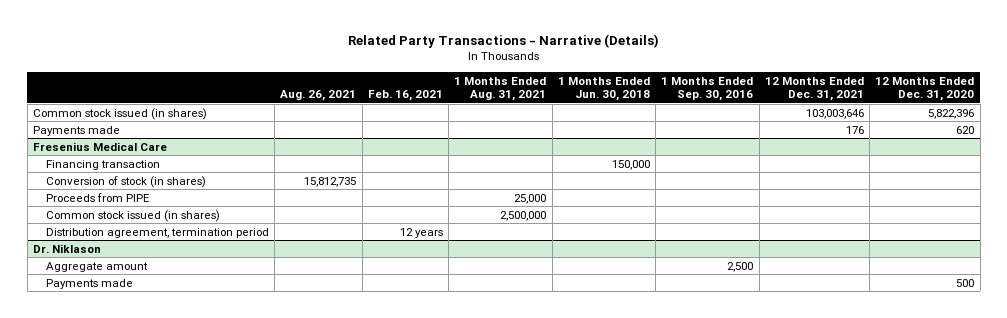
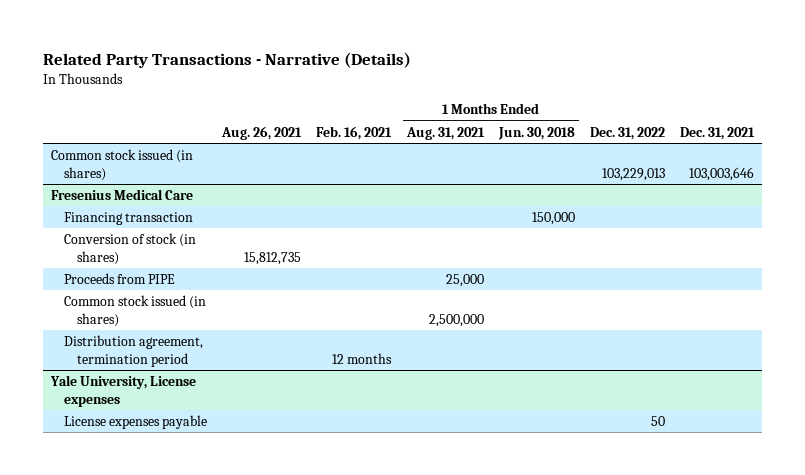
[661,76,754,102] 1 Months Ended Sep. 30, 2016 -> none
[764,76,864,102] 12 Months Ended Dec. 31, 2021 -> none
[875,76,975,102] 12 Months Ended Dec. 31, 2020 -> none
none -> [590,126,666,140] Dec. 31, 2022
none -> [680,126,756,140] Dec. 31, 2021
[32,125,120,136] Payments made -> none
[32,243,101,253] Dr. Niklason -> none
[45,261,148,272] Aggregate amount -> none
[45,278,133,289] Payments made -> none
[399,227,443,238] 12 years -> [332,352,393,364] 12 months
none -> [49,375,196,407] Yale University, License expenses
none -> [63,415,207,430] License expenses payable

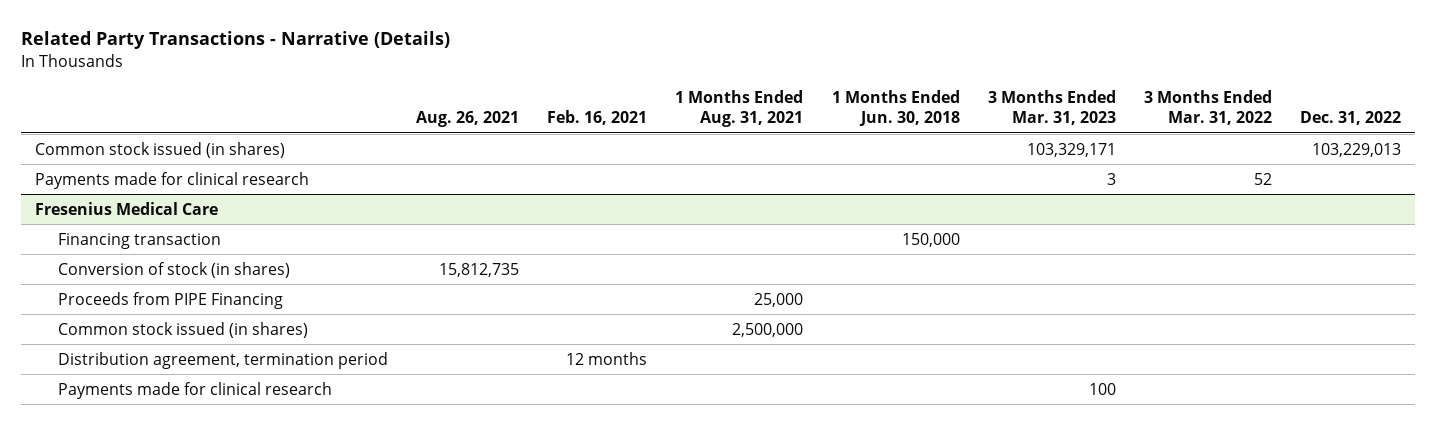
[680,126,756,140] Dec. 31, 2021 -> none
none -> [987,90,1116,126] 3 Months Ended Mar. 31, 2023
none -> [1143,90,1272,126] 3 Months Ended Mar. 31, 2022
none -> [34,171,309,189] Payments made for clinical research
[63,273,175,285] Proceeds from PIPE -> [58,291,284,309] Proceeds from PIPE Financing
[49,375,196,407] Yale University, License expenses -> none
[63,415,207,430] License expenses payable -> none
none -> [58,381,333,399] Payments made for clinical research

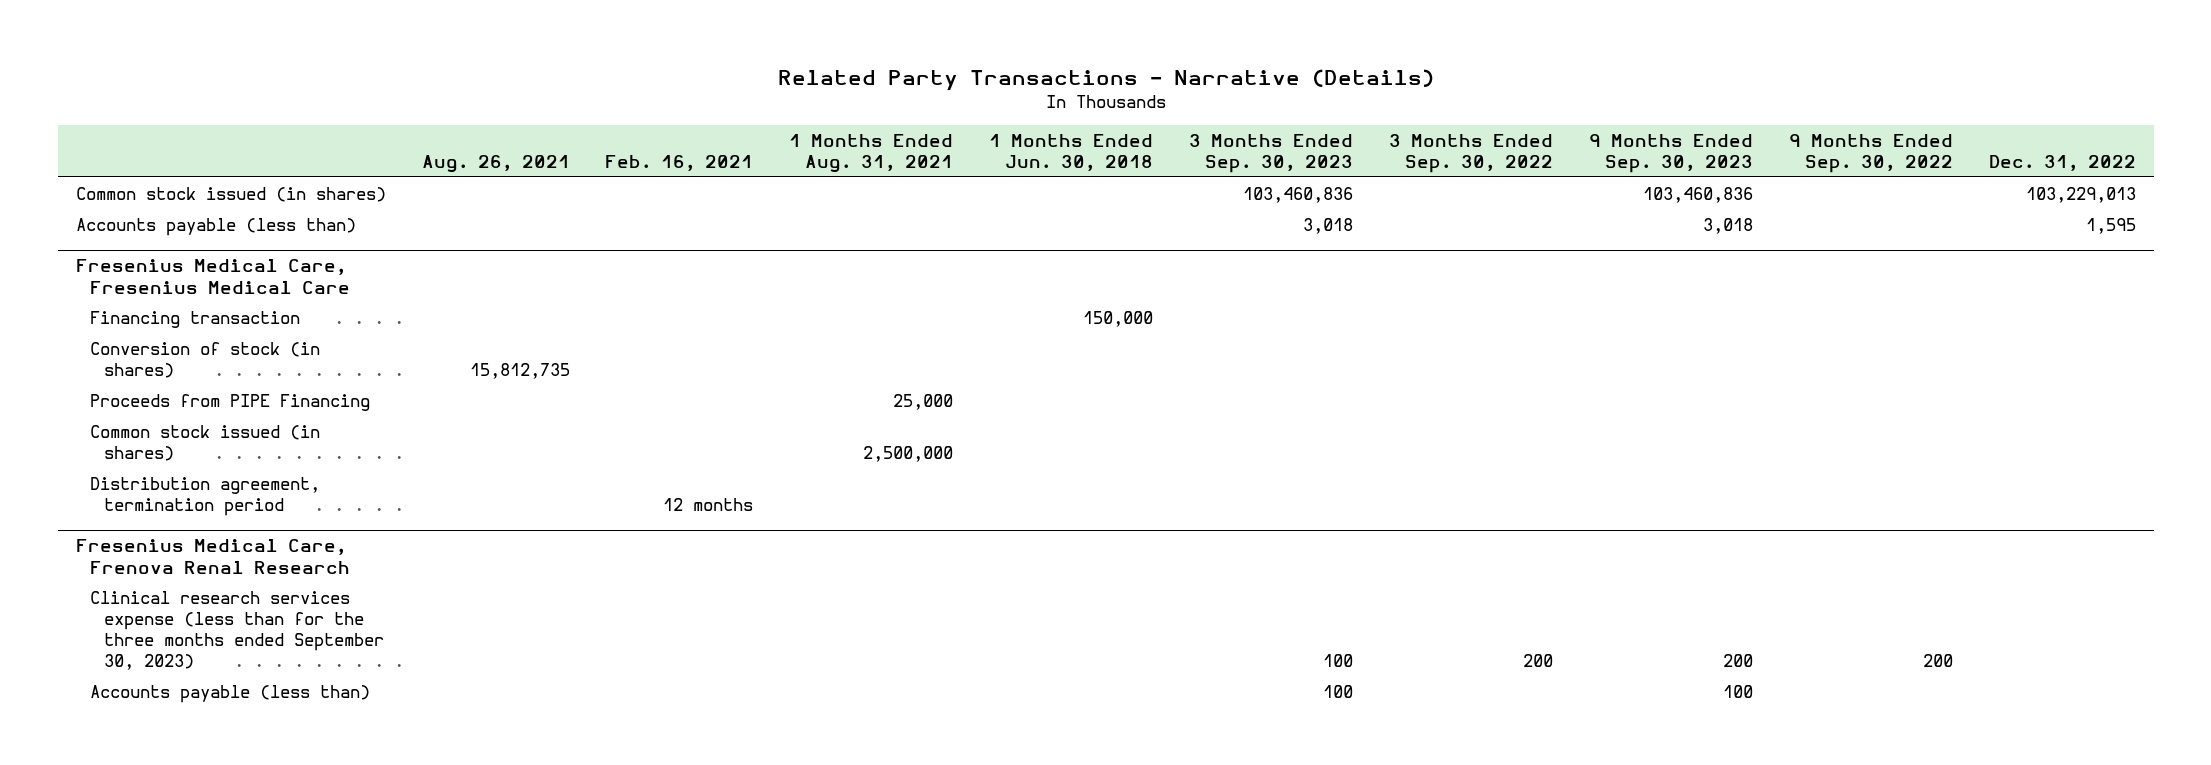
[987,90,1116,126] 3 Months Ended Mar. 31, 2023 -> none
[1143,90,1272,126] 3 Months Ended Mar. 31, 2022 -> none
none -> [1189,133,1354,174] 3 Months Ended Sep. 30, 2023
none -> [1389,133,1554,174] 3 Months Ended Sep. 30, 2022
none -> [1588,133,1753,174] 9 Months Ended Sep. 30, 2023
none -> [1788,133,1953,174] 9 Months Ended Sep. 30, 2022
[34,171,309,189] Payments made for clinical research -> none
none -> [75,217,356,236] Accounts payable (less than)
[34,201,218,215] Fresenius Medical Care -> [75,259,350,294] Fresenius Medical Care, Fresenius Medical Care
[58,381,333,399] Payments made for clinical research -> none
none -> [75,539,350,574] Fresenius Medical Care, Frenova Renal Research
none -> [89,590,384,671] Clinical research services expense (less than for the three months ended September 30, 2023)
none -> [89,684,370,703] Accounts payable (less than)

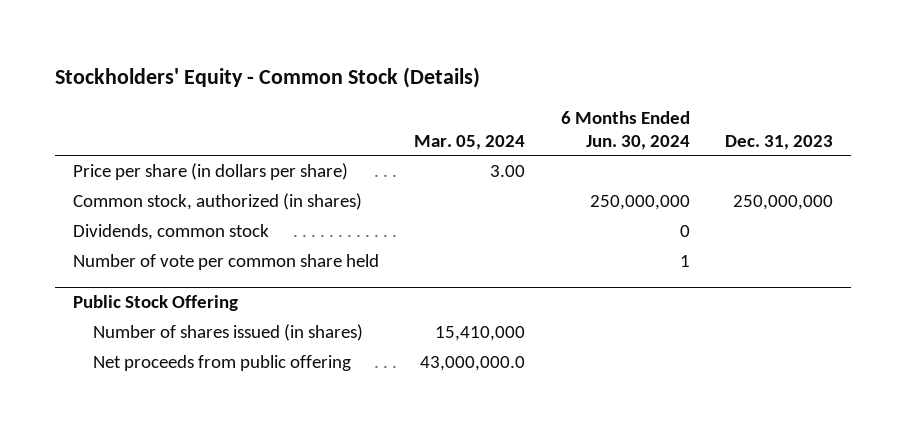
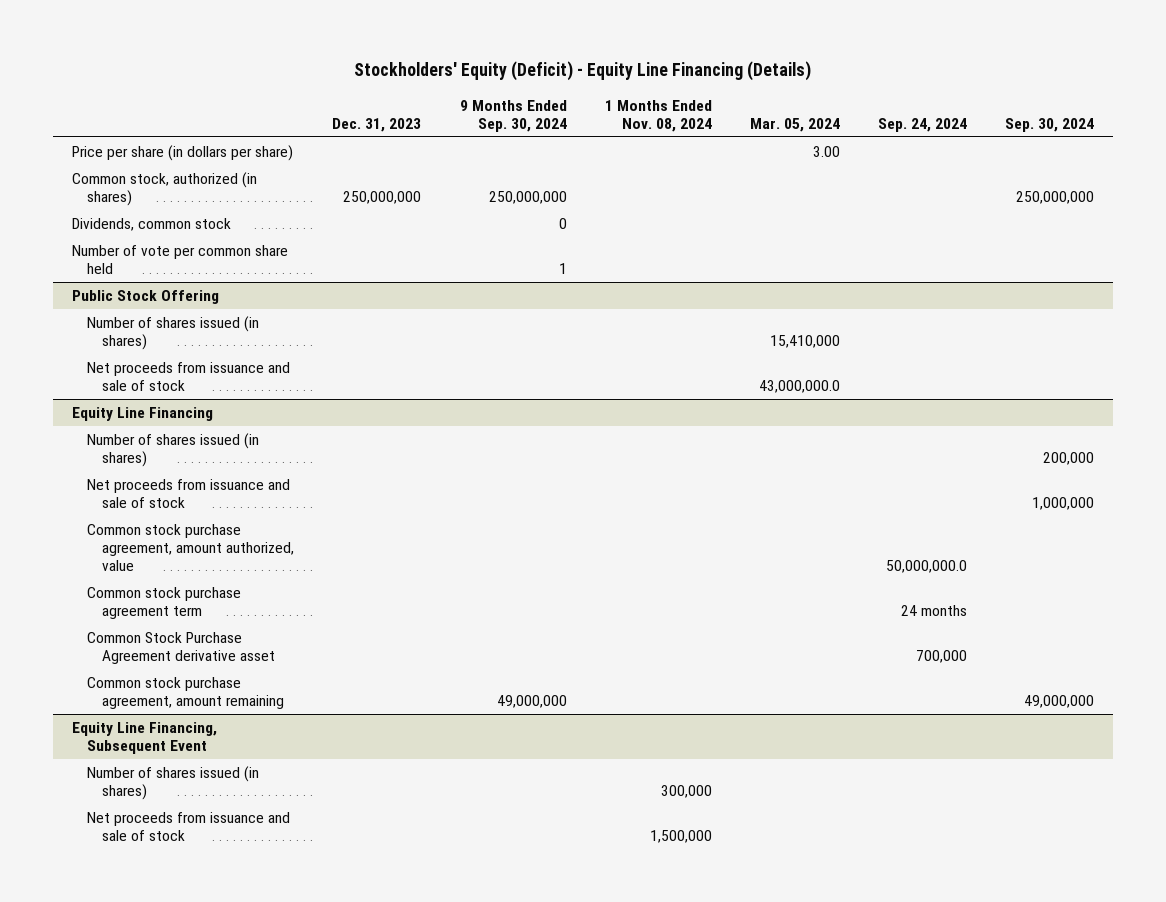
[55,67,481,89] Stockholders' Equity - Common Stock (Details) -> [353,61,811,82] Stockholders' Equity (Deficit) - Equity Line Financing (Details)
[560,111,690,150] 6 Months Ended Jun. 30, 2024 -> none
none -> [459,99,567,132] 9 Months Ended Sep. 30, 2024
none -> [604,99,712,132] 1 Months Ended Nov. 08, 2024
none -> [877,117,967,132] Sep. 24, 2024
none -> [1005,117,1095,132] Sep. 30, 2024
[93,355,352,372] Net proceeds from public offering -> [86,361,290,392] Net proceeds from issuance and sale of stock
none -> [71,406,213,421] Equity Line Financing
none -> [86,432,259,468] Number of shares issued (in shares)
none -> [86,478,290,509] Net proceeds from issuance and sale of stock
none -> [86,523,295,572] Common stock purchase agreement, amount authorized, value
none -> [86,586,241,620] Common stock purchase agreement term
none -> [86,631,276,665] Common Stock Purchase Agreement derivative asset
none -> [86,676,285,710] Common stock purchase agreement, amount remaining
none -> [71,721,217,755] Equity Line Financing, Subsequent Event
none -> [86,765,259,801] Number of shares issued (in shares)
none -> [86,811,290,842] Net proceeds from issuance and sale of stock

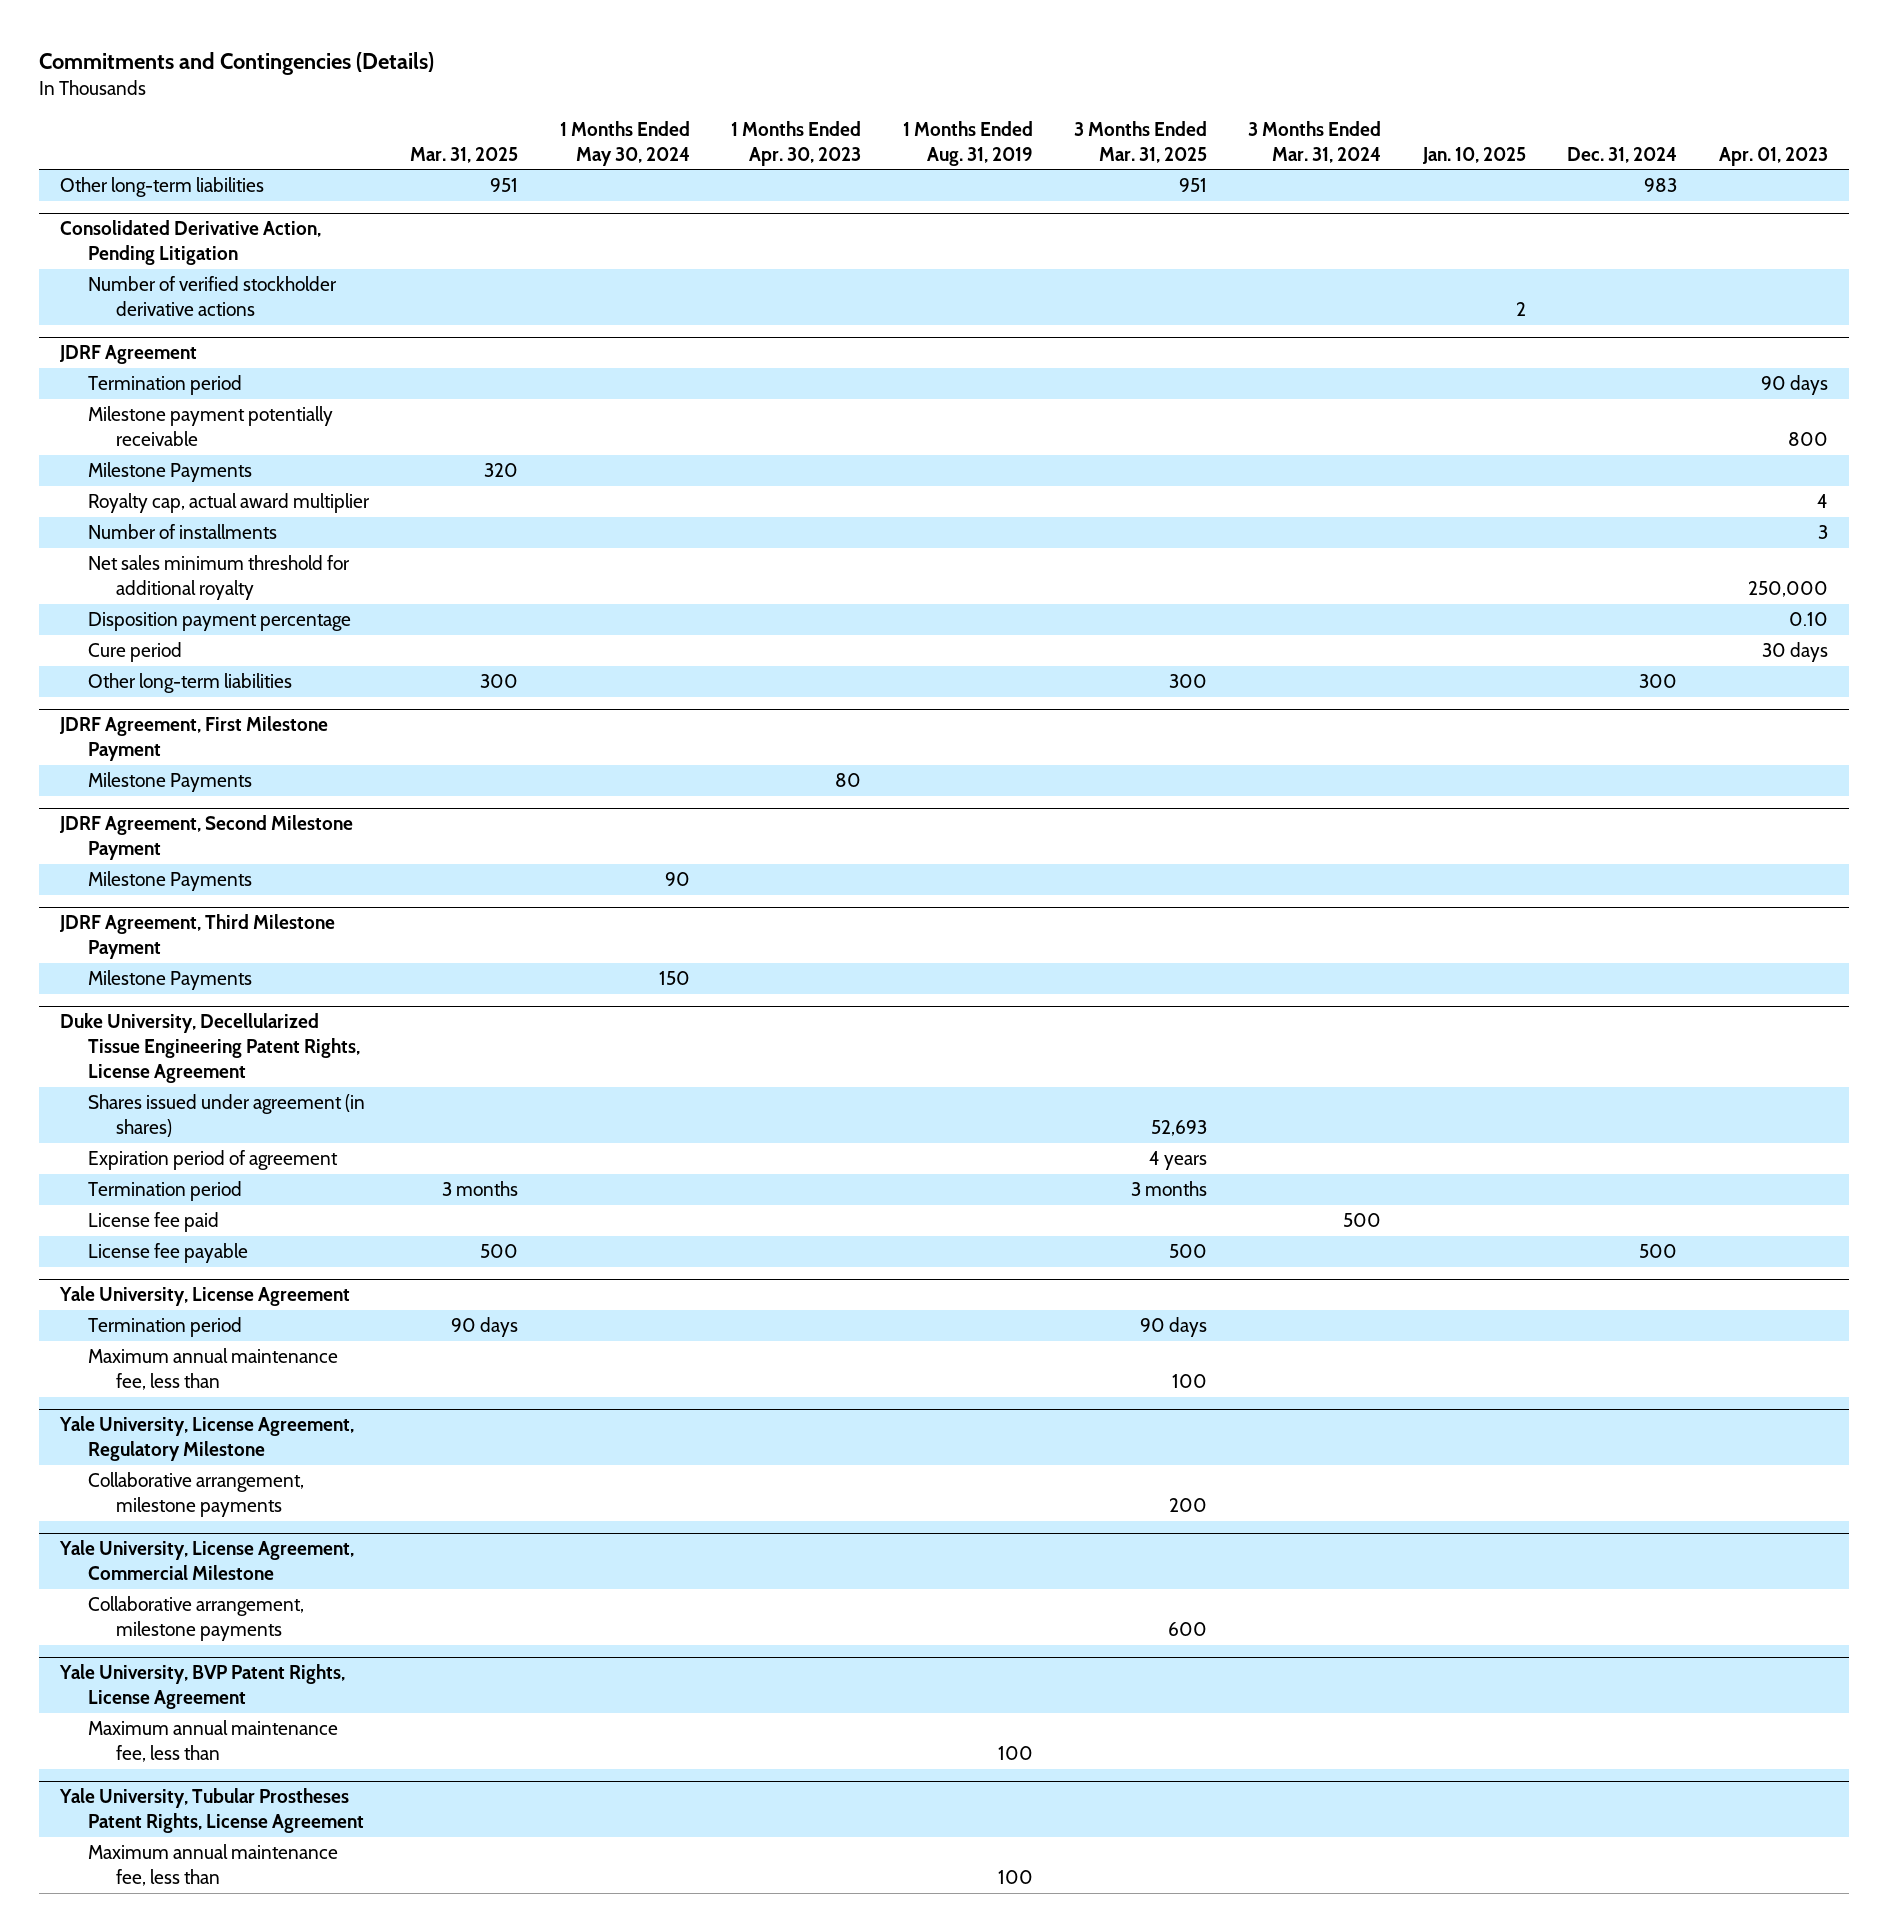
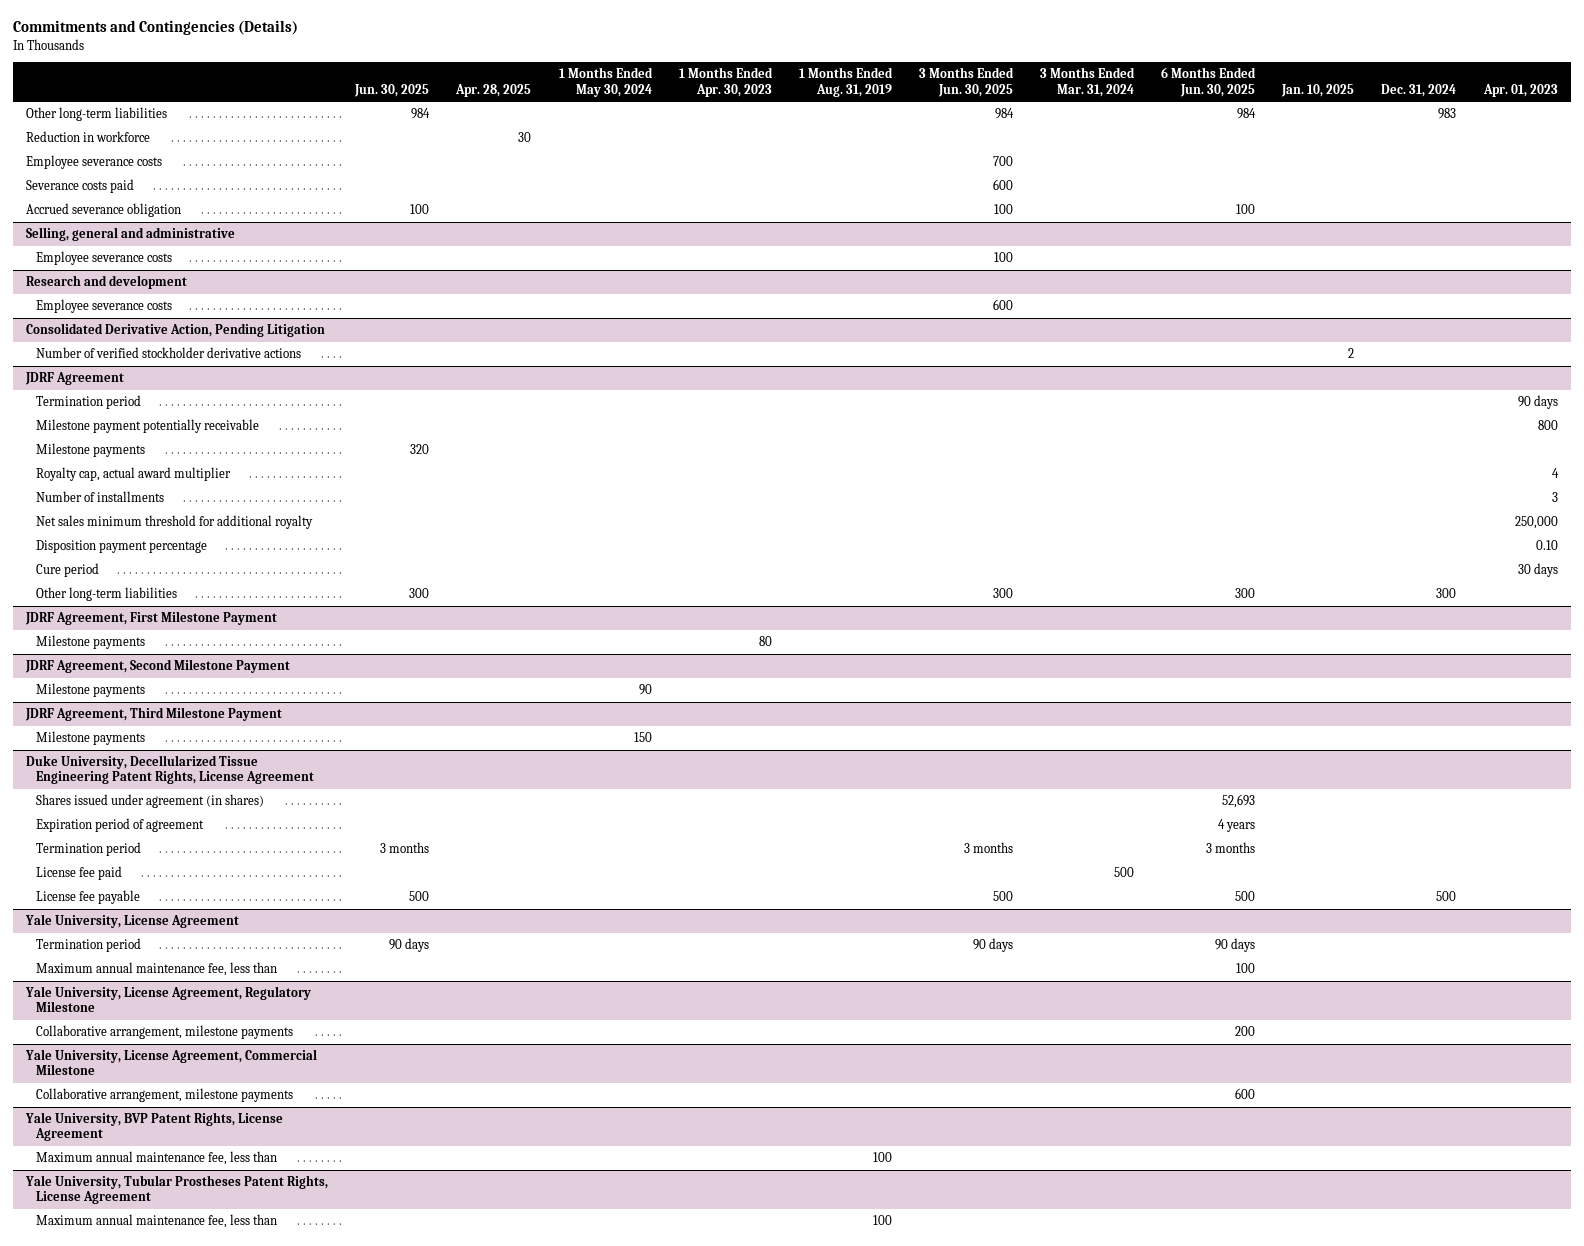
[410,146,519,163] Mar. 31, 2025 -> none
[1074,120,1208,163] 3 Months Ended Mar. 31, 2025 -> none
none -> [354,83,430,97] Jun. 30, 2025
none -> [455,83,532,97] Apr. 28, 2025
none -> [918,67,1014,97] 3 Months Ended Jun. 30, 2025
none -> [1161,67,1257,97] 6 Months Ended Jun. 30, 2025
none -> [26,131,151,143] Reduction in workforce
none -> [26,155,163,170] Employee severance costs
none -> [26,179,135,194] Severance costs paid
none -> [26,203,182,218] Accrued severance obligation
none -> [26,227,236,242] Selling, general and administrative
none -> [36,251,173,266] Employee severance costs
none -> [26,275,188,290] Research and development
none -> [36,299,173,314] Employee severance costs
[87,462,252,483] Milestone Payments -> [36,443,146,458] Milestone payments
[87,772,252,793] Milestone Payments -> [36,635,146,650] Milestone payments
[87,871,252,892] Milestone Payments -> [36,683,146,698] Milestone payments
[87,970,252,991] Milestone Payments -> [36,731,146,746] Milestone payments

